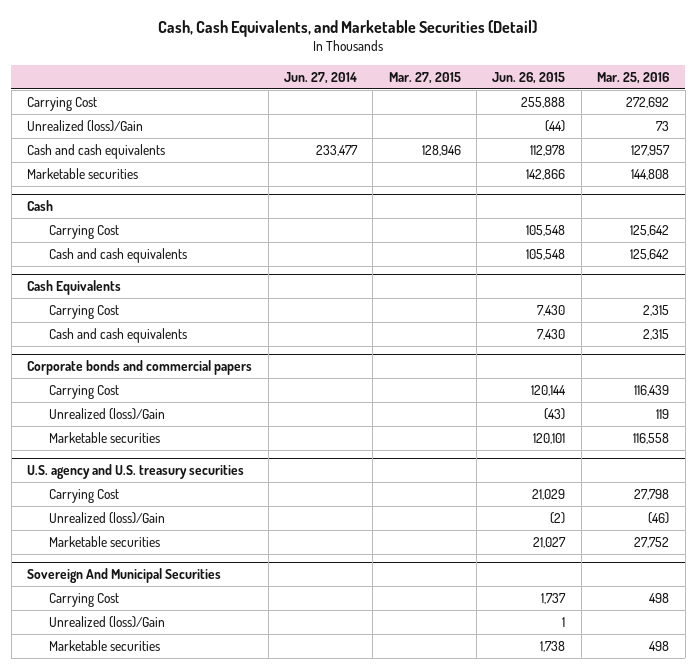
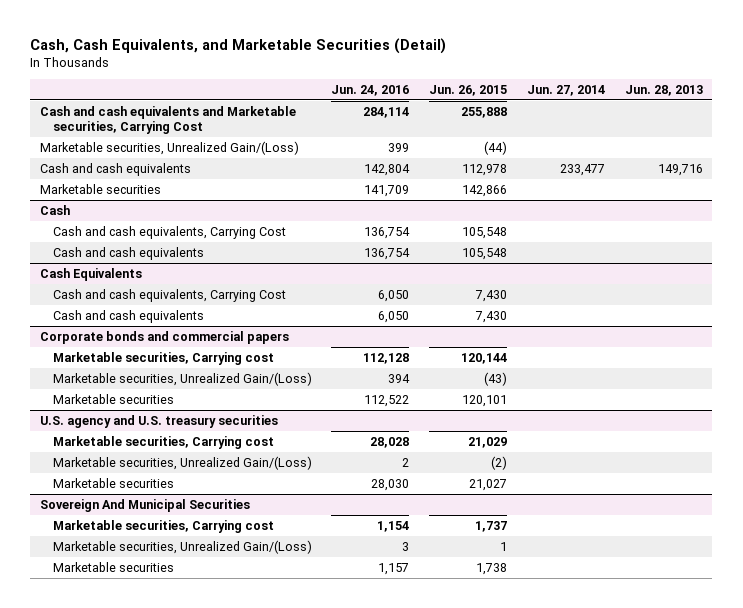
[388,71,461,84] Mar. 27, 2015 -> none
[597,71,670,84] Mar. 25, 2016 -> none
none -> [331,84,410,96] Jun. 24, 2016
none -> [624,84,703,96] Jun. 28, 2013
[27,96,98,111] Carrying Cost -> [40,105,297,134] Cash and cash equivalents and Marketable securities, Carrying Cost
[27,119,144,132] Unrealized (loss)/Gain -> [40,140,300,155] Marketable securities, Unrealized Gain/(Loss)
[48,224,119,239] Carrying Cost -> [52,225,286,239] Cash and cash equivalents, Carrying Cost
[48,304,119,319] Carrying Cost -> [52,288,286,302] Cash and cash equivalents, Carrying Cost
[48,384,119,399] Carrying Cost -> [52,351,274,365] Marketable securities, Carrying cost
[48,407,165,420] Unrealized (loss)/Gain -> [52,371,312,386] Marketable securities, Unrealized Gain/(Loss)
[48,488,119,503] Carrying Cost -> [52,435,274,449] Marketable securities, Carrying cost
[48,511,165,524] Unrealized (loss)/Gain -> [52,455,312,470] Marketable securities, Unrealized Gain/(Loss)
[48,592,119,607] Carrying Cost -> [52,519,274,533] Marketable securities, Carrying cost
[48,615,165,628] Unrealized (loss)/Gain -> [52,539,312,554] Marketable securities, Unrealized Gain/(Loss)

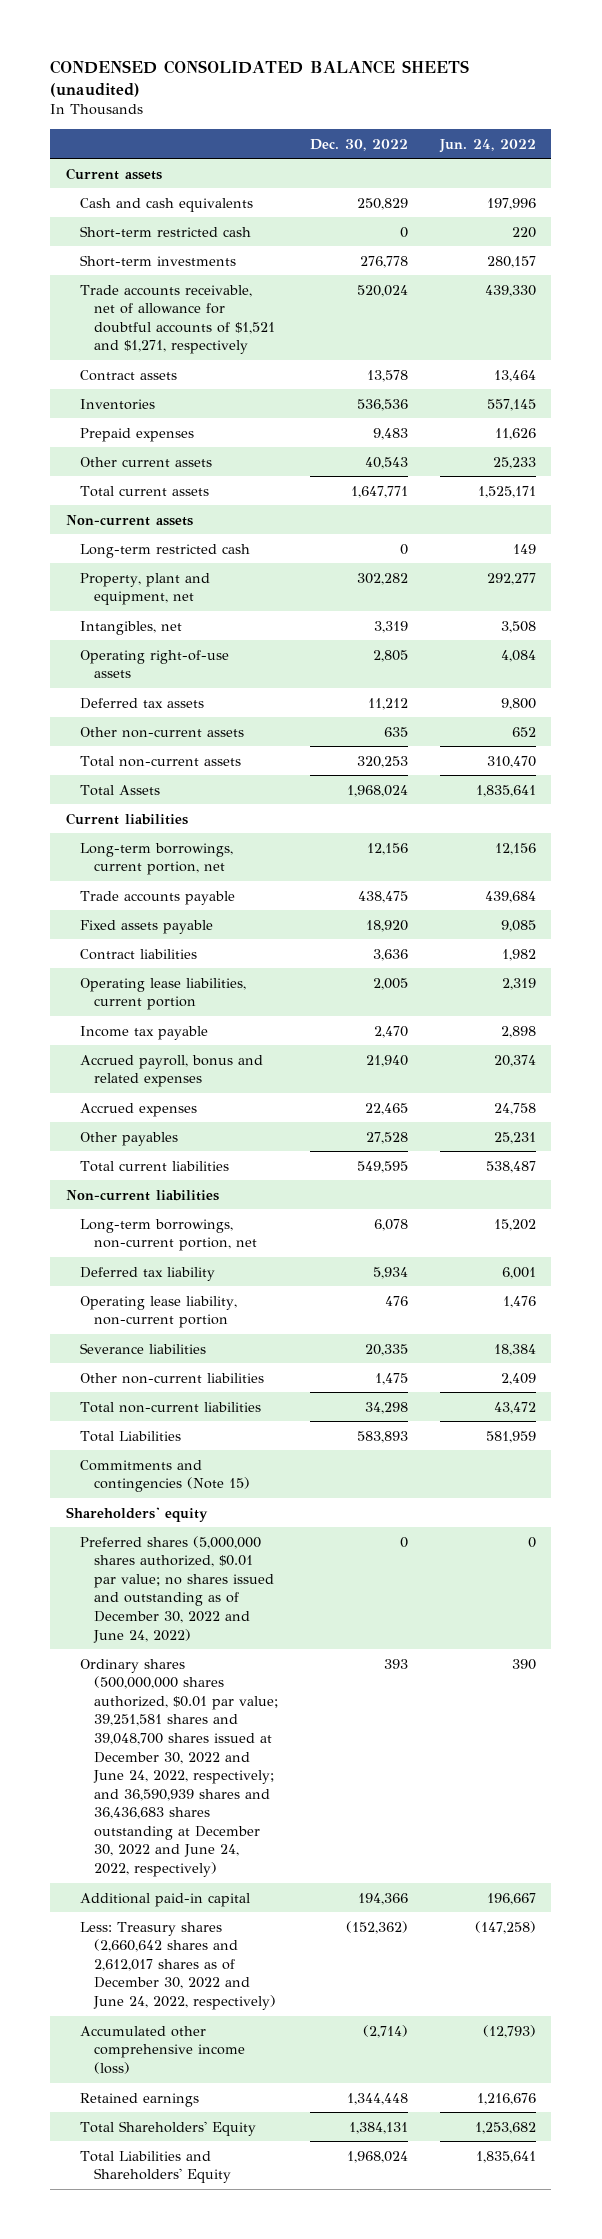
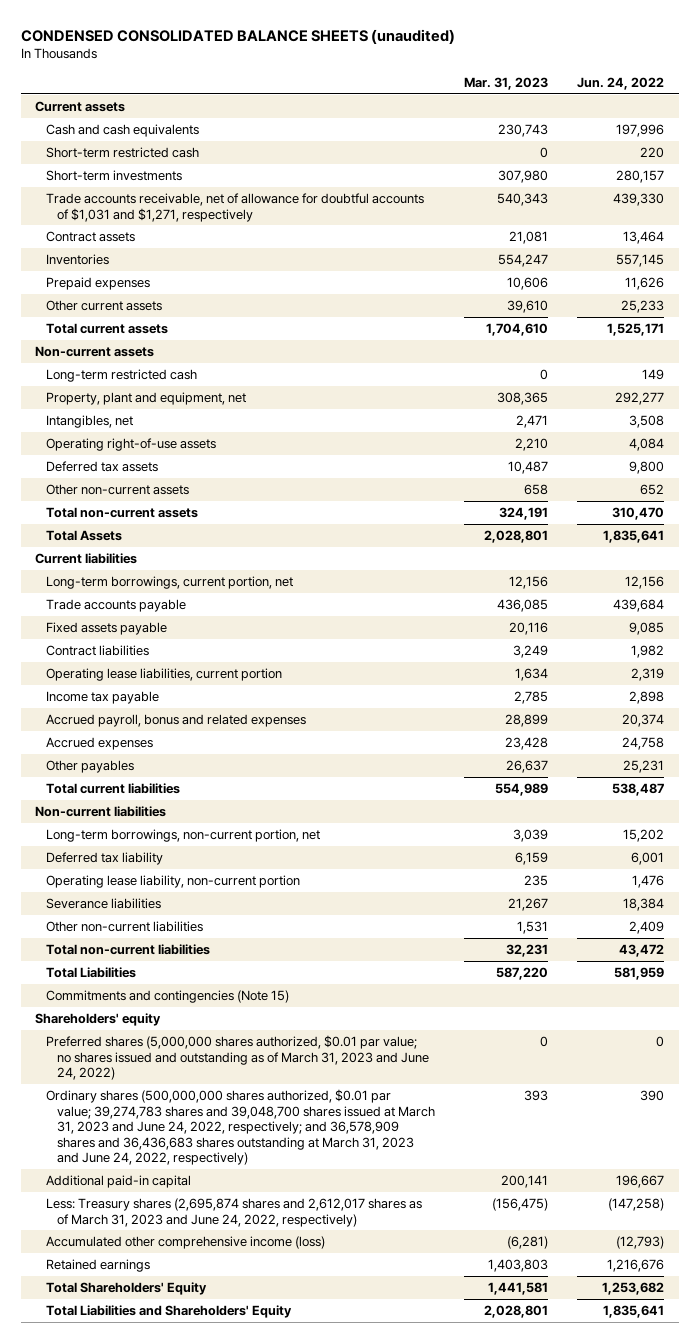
[309,138,408,151] Dec. 30, 2022 -> none
none -> [464,76,549,90] Mar. 31, 2023
[80,284,276,355] Trade accounts receivable, net of allowance for doubtful accounts of $1,521 and $1,271, respectively -> [46,192,425,222] Trade accounts receivable, net of allowance for doubtful accounts of $1,031 and $1,271, respectively
[80,1535,275,1643] Preferred shares (5,000,000 shares authorized, $0.01 par value; no shares issued and outstanding as of December 30, 2022 and June 24, 2022) -> [46,1034,430,1081] Preferred shares (5,000,000 shares authorized, $0.01 par value; no shares issued and outstanding as of March 31, 2023 and June 24, 2022)
[80,1658,279,1877] Ordinary shares (500,000,000 shares authorized, $0.01 par value; 39,251,581 shares and 39,048,700 shares issued at December 30, 2022 and June 24, 2022, respectively; and 36,590,939 shares and 36,436,683 shares outstanding at December 30, 2022 and June 24, 2022, respectively) -> [46,1088,436,1166] Ordinary shares (500,000,000 shares authorized, $0.01 par value; 39,274,783 shares and 39,048,700 shares issued at March 31, 2023 and June 24, 2022, respectively; and 36,578,909 shares and 36,436,683 shares outstanding at March 31, 2023 and June 24, 2022, respectively)
[80,1921,277,2010] Less: Treasury shares (2,660,642 shares and 2,612,017 shares as of December 30, 2022 and June 24, 2022, respectively) -> [46,1197,423,1227] Less: Treasury shares (2,695,874 shares and 2,612,017 shares as of March 31, 2023 and June 24, 2022, respectively)

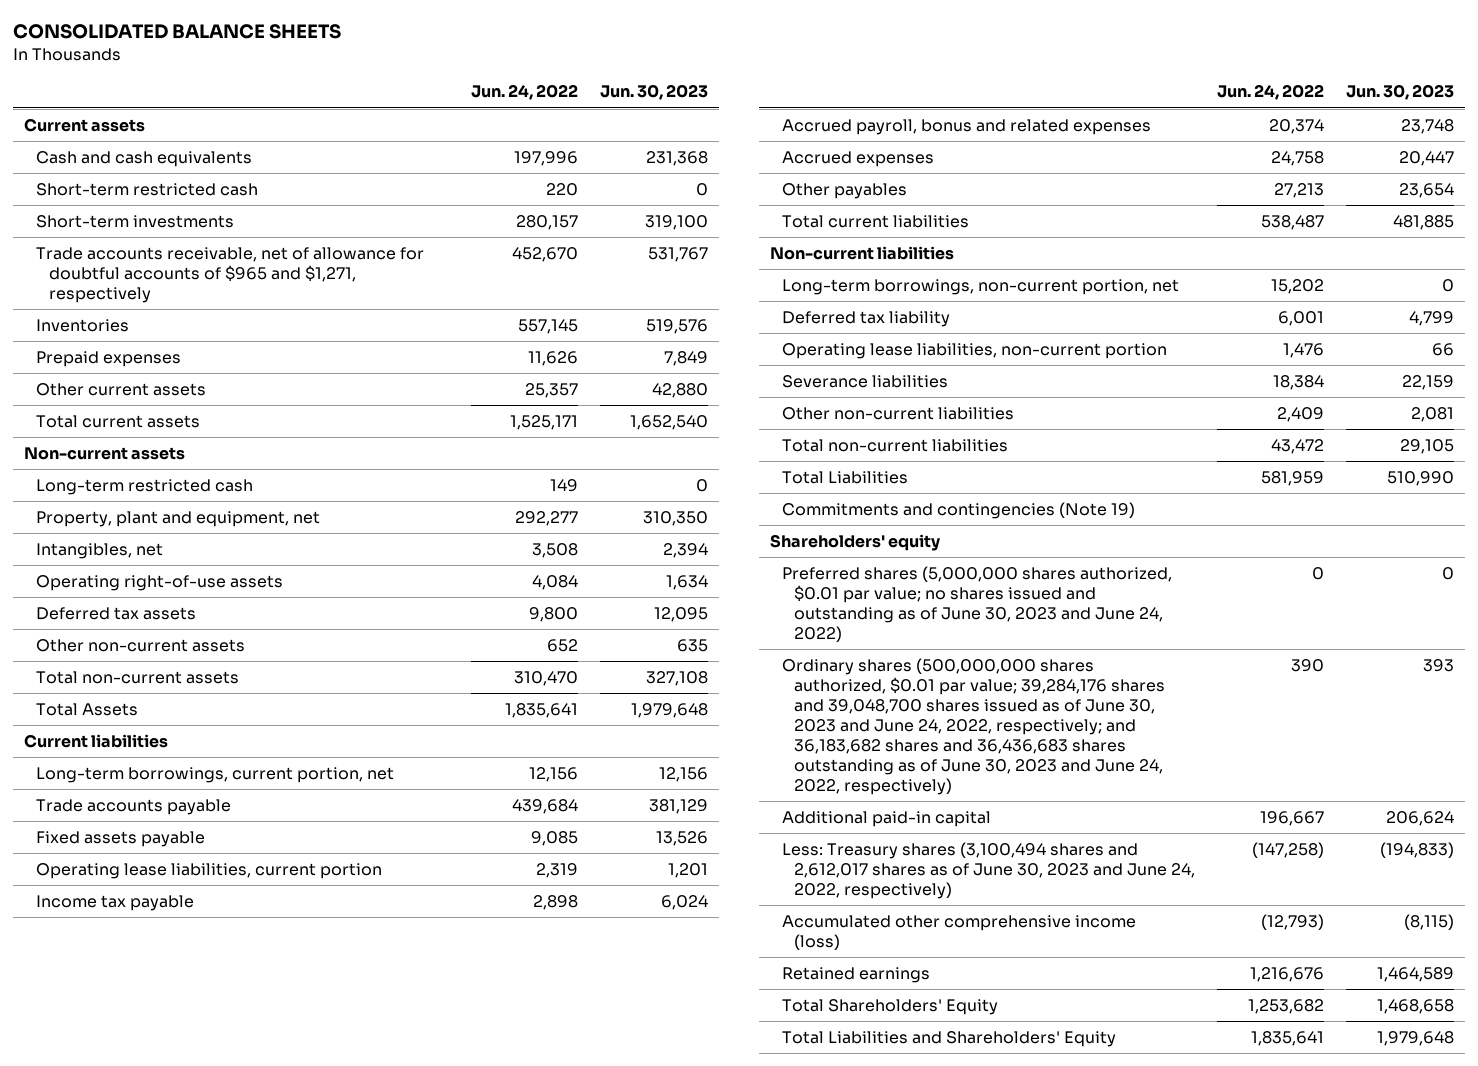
[20,28,455,44] CONDENSED CONSOLIDATED BALANCE SHEETS (unaudited) -> [13,24,342,40] CONSOLIDATED BALANCE SHEETS
[464,76,549,90] Mar. 31, 2023 -> none
none -> [600,84,709,101] Jun. 30, 2023
[46,230,136,242] Contract assets -> none
[46,192,425,222] Trade accounts receivable, net of allowance for doubtful accounts of $1,031 and $1,271, respectively -> [36,246,425,303] Trade accounts receivable, net of allowance for doubtful accounts of $965 and $1,271, respectively
[613,192,665,206] 439,330 -> [512,246,579,262] 452,670
[621,299,665,313] 25,233 -> [525,382,579,398] 25,357
[46,644,150,656] Contract liabilities -> none
[623,759,665,773] 25,231 -> [1274,182,1325,198] 27,213
[46,874,301,888] Operating lease liability, non-current portion -> [782,342,1168,359] Operating lease liabilities, non-current portion
[46,989,290,1003] Commitments and contingencies (Note 15) -> [782,501,1136,519] Commitments and contingencies (Note 19)
[46,1034,430,1081] Preferred shares (5,000,000 shares authorized, $0.01 par value; no shares issued and outstanding as of March 31, 2023 and June 24, 2022) -> [782,565,1173,643] Preferred shares (5,000,000 shares authorized, $0.01 par value; no shares issued and outstanding as of June 30, 2023 and June 24, 2022)
[46,1088,436,1166] Ordinary shares (500,000,000 shares authorized, $0.01 par value; 39,274,783 shares and 39,048,700 shares issued at March 31, 2023 and June 24, 2022, respectively; and 36,578,909 shares and 36,436,683 shares outstanding at March 31, 2023 and June 24, 2022, respectively) -> [782,657,1166,796] Ordinary shares (500,000,000 shares authorized, $0.01 par value; 39,284,176 shares and 39,048,700 shares issued as of June 30, 2023 and June 24, 2022, respectively; and 36,183,682 shares and 36,436,683 shares outstanding as of June 30, 2023 and June 24, 2022, respectively)
[46,1197,423,1227] Less: Treasury shares (2,695,874 shares and 2,612,017 shares as of March 31, 2023 and June 24, 2022, respectively) -> [782,841,1196,899] Less: Treasury shares (3,100,494 shares and 2,612,017 shares as of June 30, 2023 and June 24, 2022, respectively)

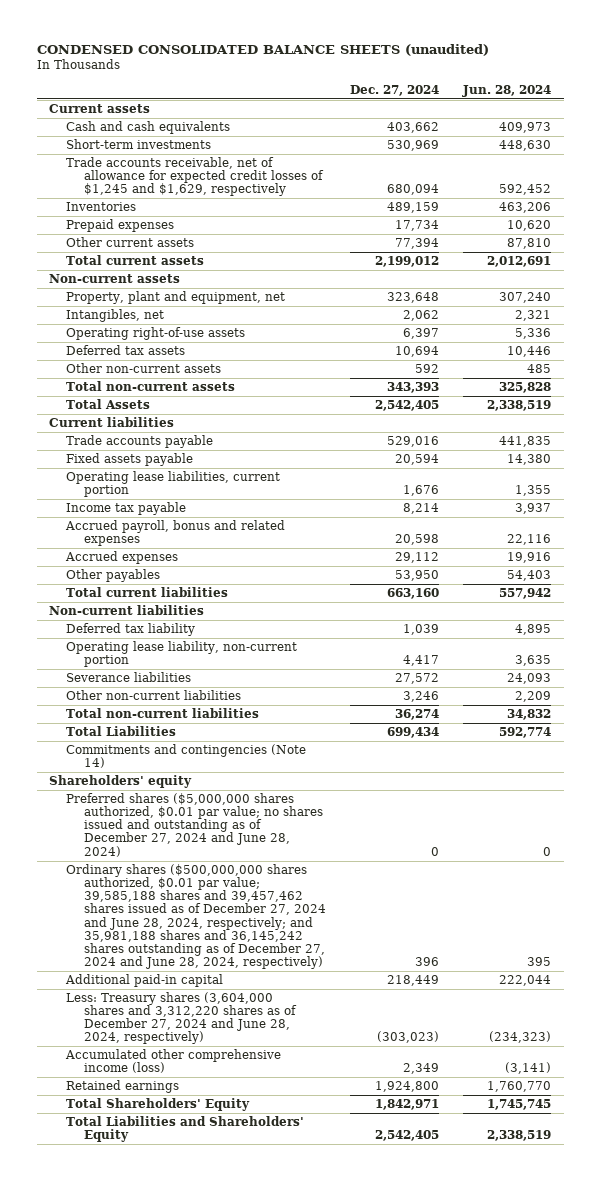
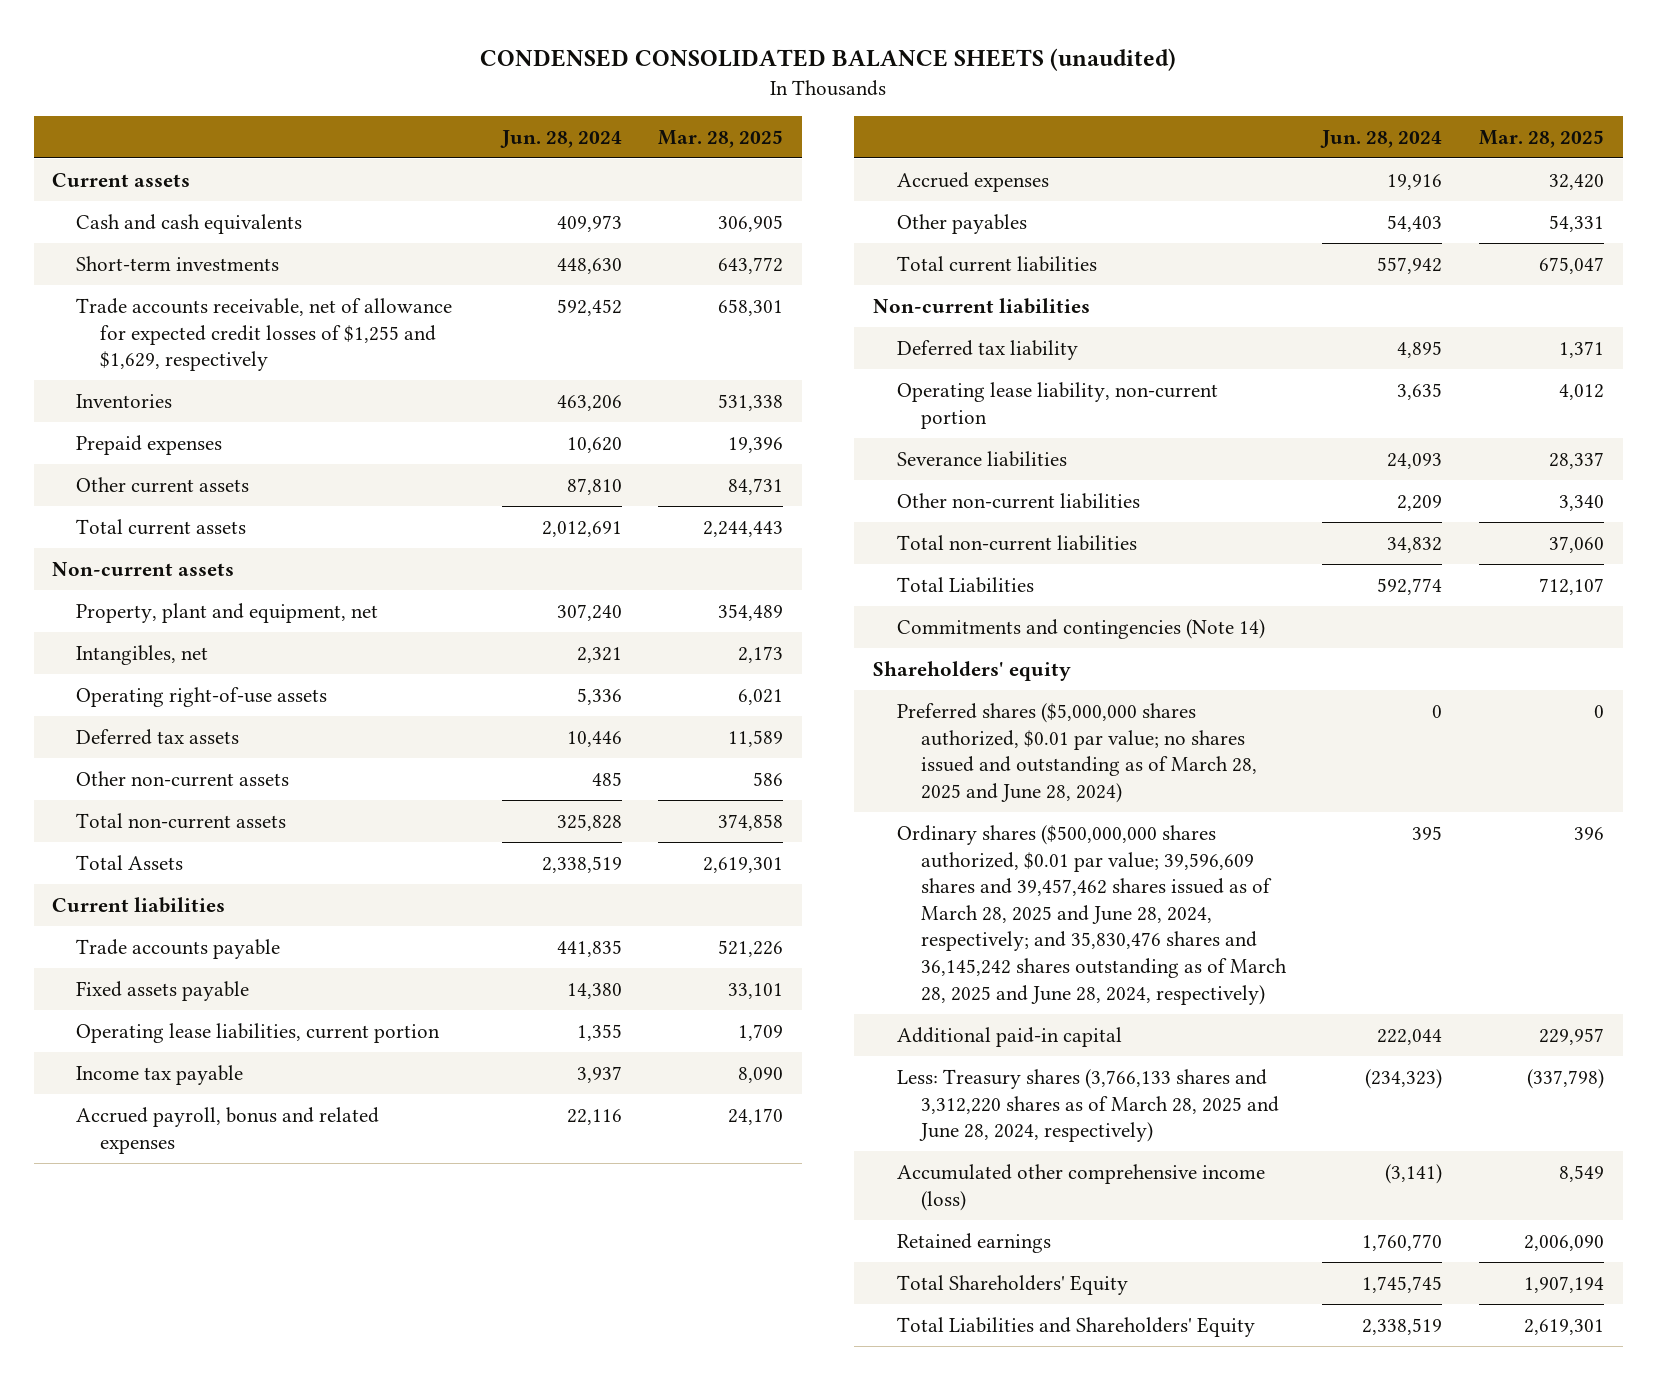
[350,84,440,96] Dec. 27, 2024 -> none
none -> [658,129,784,148] Mar. 28, 2025
[66,157,324,197] Trade accounts receivable, net of allowance for expected credit losses of $1,245 and $1,629, respectively -> [75,297,452,372] Trade accounts receivable, net of allowance for expected credit losses of $1,255 and $1,629, respectively
[66,793,323,857] Preferred shares ($5,000,000 shares authorized, $0.01 par value; no shares issued and outstanding as of December 27, 2024 and June 28, 2024) -> [896,702,1257,803] Preferred shares ($5,000,000 shares authorized, $0.01 par value; no shares issued and outstanding as of March 28, 2025 and June 28, 2024)
[66,864,326,969] Ordinary shares ($500,000,000 shares authorized, $0.01 par value; 39,585,188 shares and 39,457,462 shares issued as of December 27, 2024 and June 28, 2024, respectively; and 35,981,188 shares and 36,145,242 shares outstanding as of December 27, 2024 and June 28, 2024, respectively) -> [896,824,1287,1005] Ordinary shares ($500,000,000 shares authorized, $0.01 par value; 39,596,609 shares and 39,457,462 shares issued as of March 28, 2025 and June 28, 2024, respectively; and 35,830,476 shares and 36,145,242 shares outstanding as of March 28, 2025 and June 28, 2024, respectively)
[66,992,297,1045] Less: Treasury shares (3,604,000 shares and 3,312,220 shares as of December 27, 2024 and June 28, 2024, respectively) -> [896,1068,1279,1143] Less: Treasury shares (3,766,133 shares and 3,312,220 shares as of March 28, 2025 and June 28, 2024, respectively)

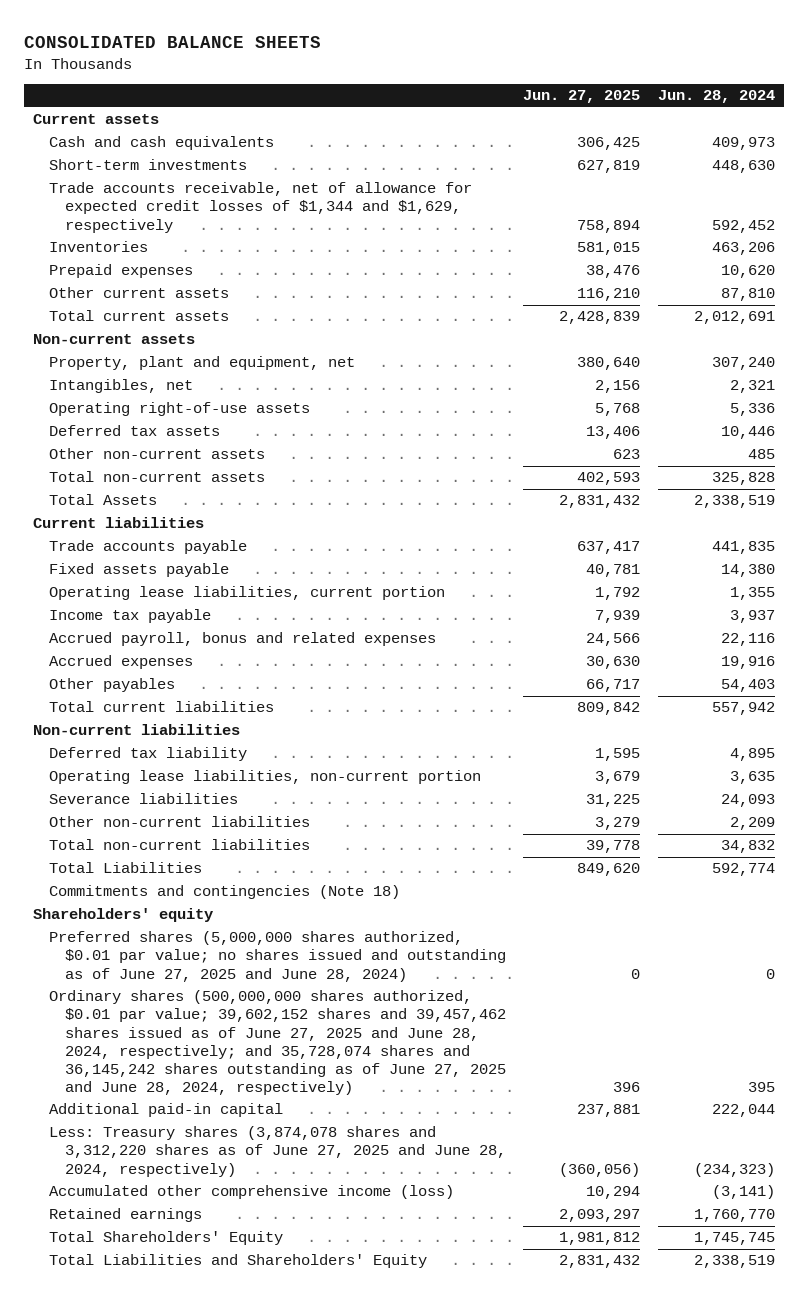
[480,48,1177,72] CONDENSED CONSOLIDATED BALANCE SHEETS (unaudited) -> [24,36,322,49] CONSOLIDATED BALANCE SHEETS
[658,129,784,148] Mar. 28, 2025 -> none
none -> [523,90,641,104] Jun. 27, 2025
[75,297,452,372] Trade accounts receivable, net of allowance for expected credit losses of $1,255 and $1,629, respectively -> [48,182,472,233] Trade accounts receivable, net of allowance for expected credit losses of $1,344 and $1,629, respectively
[896,381,1218,429] Operating lease liability, non-current portion -> [48,770,481,785] Operating lease liabilities, non-current portion
[896,618,1265,639] Commitments and contingencies (Note 14) -> [48,885,400,900] Commitments and contingencies (Note 18)
[896,702,1257,803] Preferred shares ($5,000,000 shares authorized, $0.01 par value; no shares issued and outstanding as of March 28, 2025 and June 28, 2024) -> [48,931,506,982] Preferred shares (5,000,000 shares authorized, $0.01 par value; no shares issued and outstanding as of June 27, 2025 and June 28, 2024)
[896,824,1287,1005] Ordinary shares ($500,000,000 shares authorized, $0.01 par value; 39,596,609 shares and 39,457,462 shares issued as of March 28, 2025 and June 28, 2024, respectively; and 35,830,476 shares and 36,145,242 shares outstanding as of March 28, 2025 and June 28, 2024, respectively) -> [48,990,506,1095] Ordinary shares (500,000,000 shares authorized, $0.01 par value; 39,602,152 shares and 39,457,462 shares issued as of June 27, 2025 and June 28, 2024, respectively; and 35,728,074 shares and 36,145,242 shares outstanding as of June 27, 2025 and June 28, 2024, respectively)
[896,1068,1279,1143] Less: Treasury shares (3,766,133 shares and 3,312,220 shares as of March 28, 2025 and June 28, 2024, respectively) -> [48,1126,506,1177] Less: Treasury shares (3,874,078 shares and 3,312,220 shares as of June 27, 2025 and June 28, 2024, respectively)

